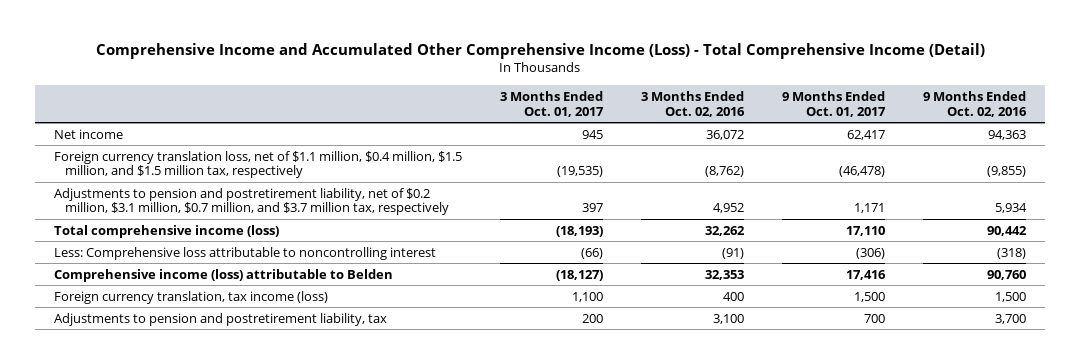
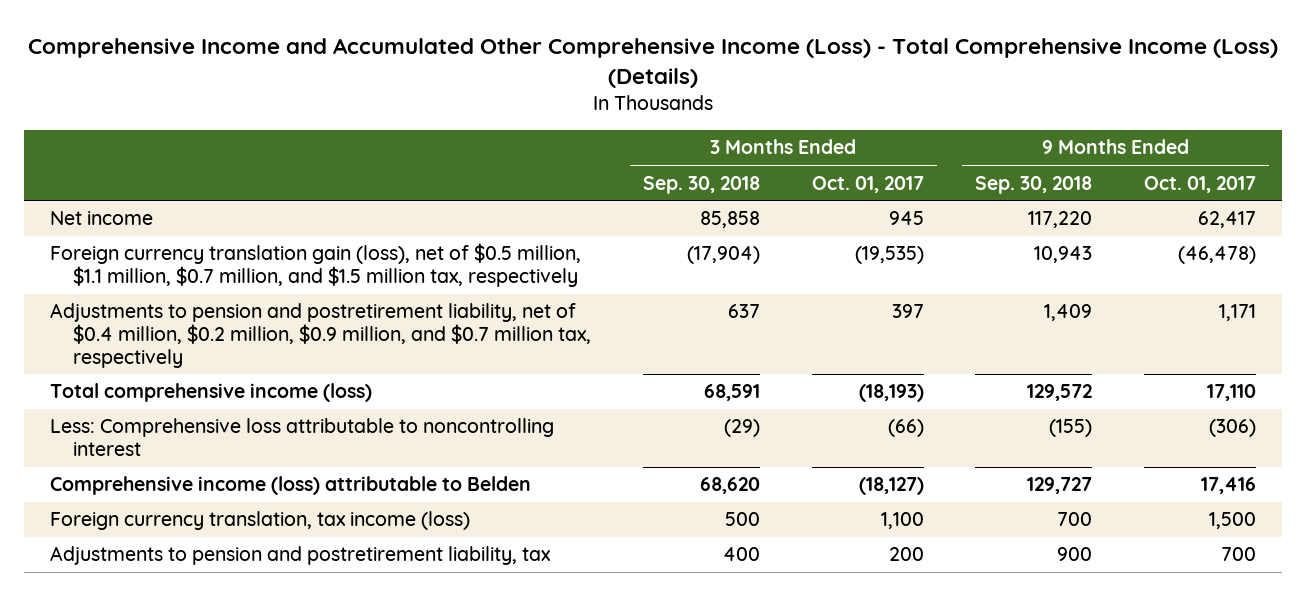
[96,43,986,60] Comprehensive Income and Accumulated Other Comprehensive Income (Loss) - Total Comprehensive Income (Detail) -> [27,37,1278,89] Comprehensive Income and Accumulated Other Comprehensive Income (Loss) - Total Comprehensive Income (Loss) (Details)
[641,90,746,117] 3 Months Ended Oct. 02, 2016 -> none
[923,90,1028,117] 9 Months Ended Oct. 02, 2016 -> none
none -> [642,175,760,194] Sep. 30, 2018
none -> [975,175,1093,194] Sep. 30, 2018
[54,150,463,179] Foreign currency translation loss, net of $1.1 million, $0.4 million, $1.5 million, and $1.5 million tax, respectively -> [49,243,581,288] Foreign currency translation gain (loss), net of $0.5 million, $1.1 million, $0.7 million, and $1.5 million tax, respectively
[54,187,450,216] Adjustments to pension and postretirement liability, net of $0.2 million, $3.1 million, $0.7 million, and $3.7 million tax, respectively -> [49,303,592,368] Adjustments to pension and postretirement liability, net of $0.4 million, $0.2 million, $0.9 million, and $0.7 million tax, respectively

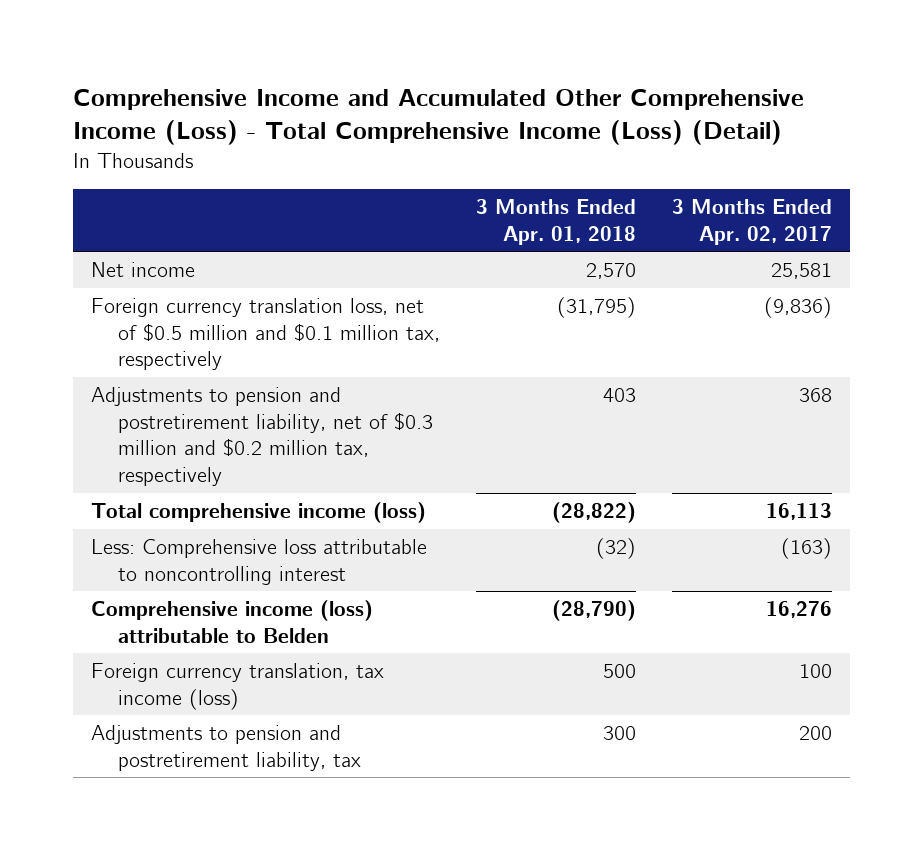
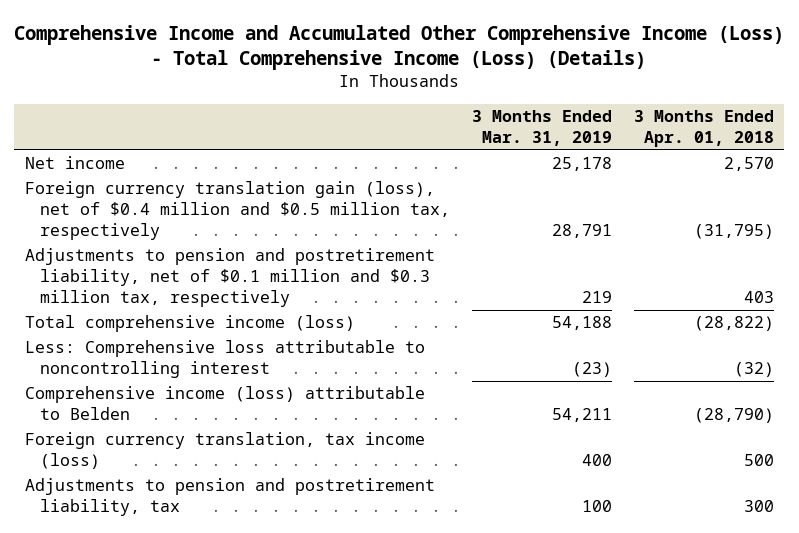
[73,89,805,146] Comprehensive Income and Accumulated Other Comprehensive Income (Loss) - Total Comprehensive Income (Loss) (Detail) -> [14,24,785,71] Comprehensive Income and Accumulated Other Comprehensive Income (Loss) - Total Comprehensive Income (Loss) (Details)
[671,198,832,245] 3 Months Ended Apr. 02, 2017 -> none
none -> [471,110,612,147] 3 Months Ended Mar. 31, 2019
[91,298,441,371] Foreign currency translation loss, net of $0.5 million and $0.1 million tax, respectively -> [25,181,451,241] Foreign currency translation gain (loss), net of $0.4 million and $0.5 million tax, respectively
[91,387,434,487] Adjustments to pension and postretirement liability, net of $0.3 million and $0.2 million tax, respectively -> [25,248,436,308] Adjustments to pension and postretirement liability, net of $0.1 million and $0.3 million tax, respectively

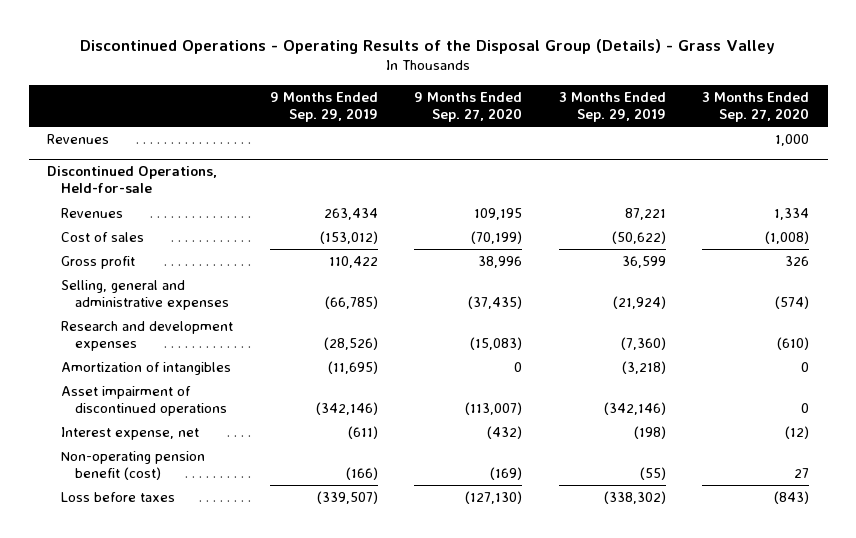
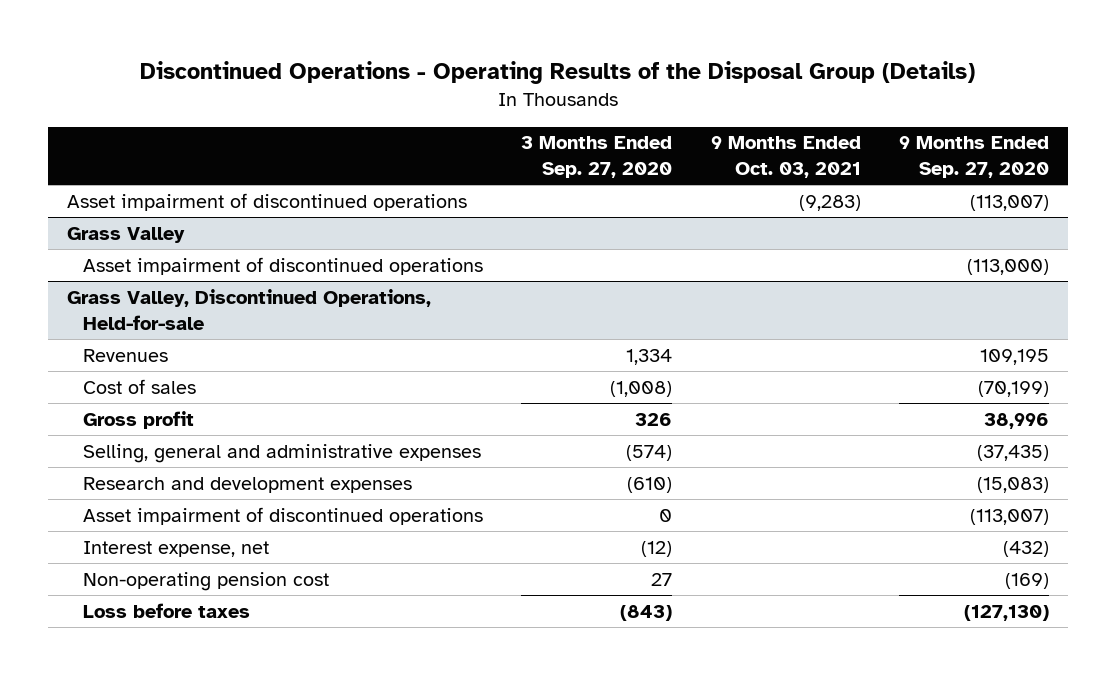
[80,39,776,55] Discontinued Operations - Operating Results of the Disposal Group (Details) - Grass Valley -> [139,61,975,85] Discontinued Operations - Operating Results of the Disposal Group (Details)
[269,91,378,122] 9 Months Ended Sep. 29, 2019 -> none
[558,91,666,122] 3 Months Ended Sep. 29, 2019 -> none
none -> [710,136,861,179] 9 Months Ended Oct. 03, 2021
[46,134,109,145] Revenues -> none
none -> [66,192,467,211] Asset impairment of discontinued operations
[46,166,217,194] Discontinued Operations, Held-for-sale -> [66,226,185,243] Grass Valley
none -> [83,256,484,275] Asset impairment of discontinued operations
none -> [66,288,431,330] Grass Valley, Discontinued Operations, Held-for-sale
[60,362,231,376] Amortization of intangibles -> none
[60,451,205,480] Non-operating pension benefit (cost) -> [83,571,330,591] Non-operating pension cost

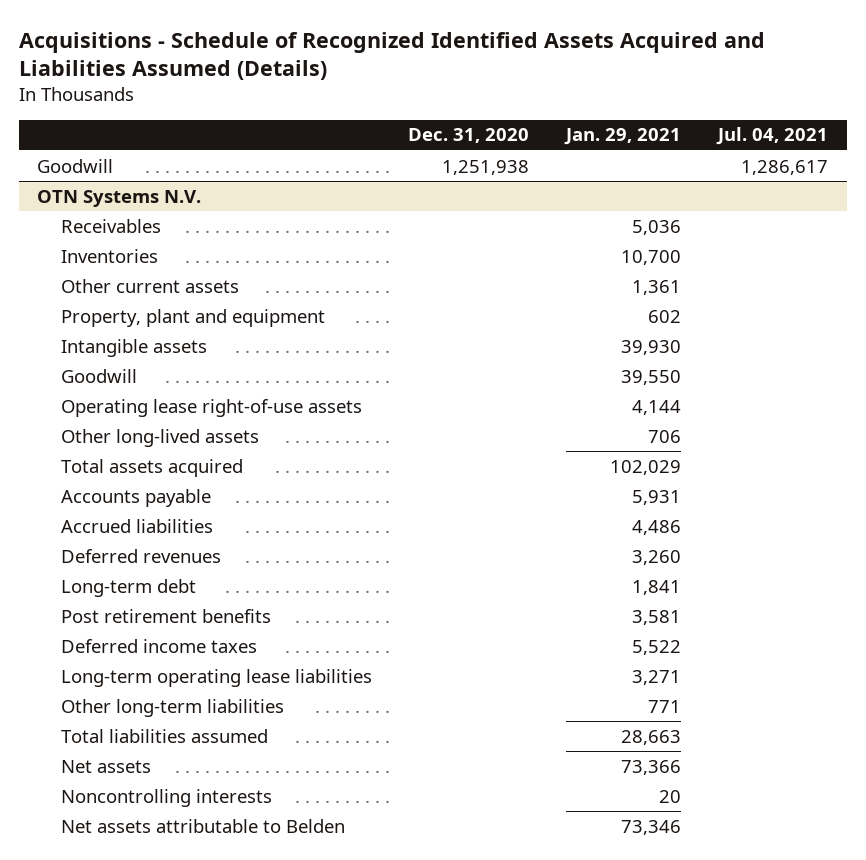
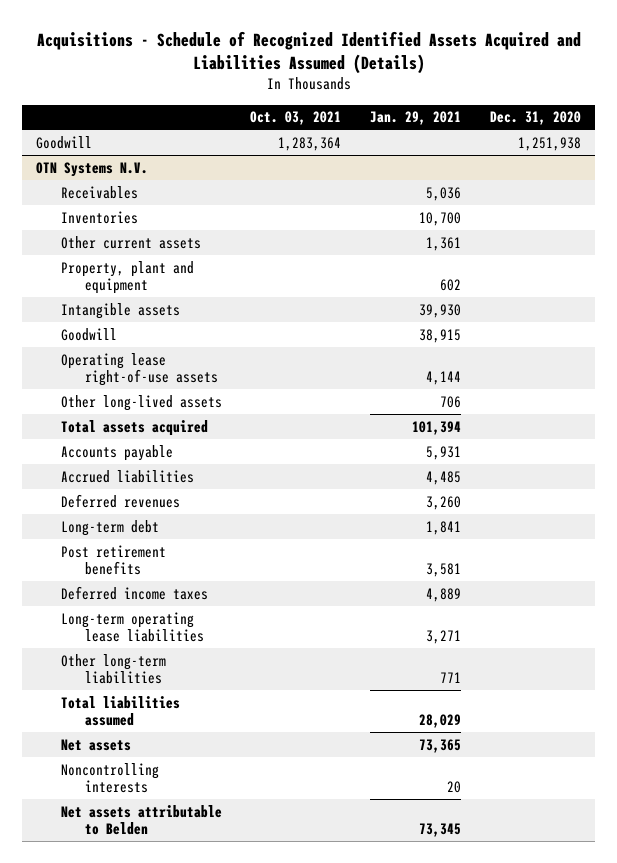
[716,127,829,146] Jul. 04, 2021 -> none
none -> [250,111,342,126] Oct. 03, 2021
[621,369,682,385] 39,550 -> [419,328,462,343] 38,915
[610,459,682,475] 102,029 -> [412,420,462,435] 101,394
[632,519,682,535] 4,486 -> [426,470,462,485] 4,485
[632,639,682,655] 5,522 -> [426,587,462,602] 4,889
[621,729,682,745] 28,663 -> [419,714,462,729] 28,029
[621,759,682,775] 73,366 -> [419,738,462,753] 73,365
[621,819,682,835] 73,346 -> [419,823,462,838] 73,345

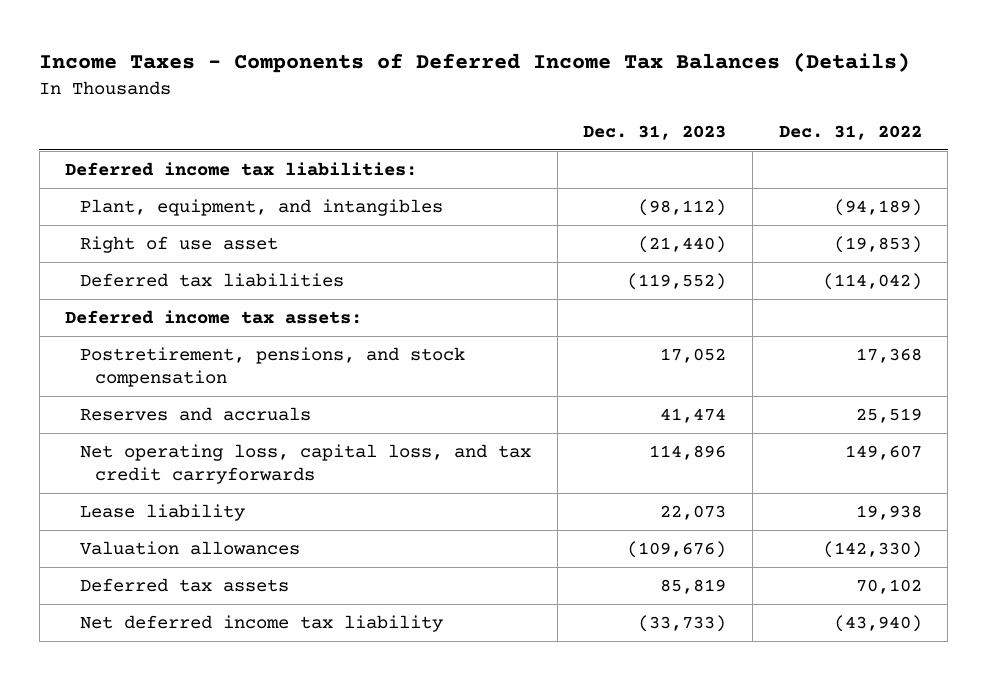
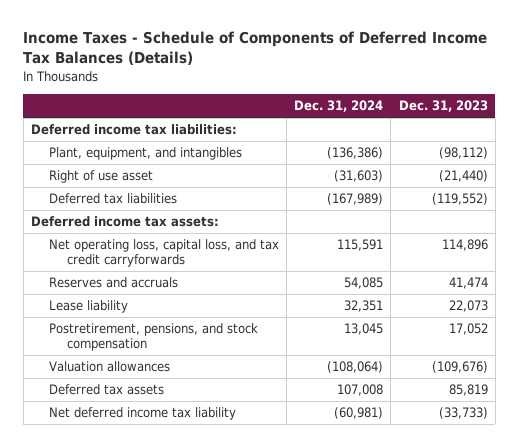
[39,52,911,74] Income Taxes - Components of Deferred Income Tax Balances (Details) -> [23,31,488,66] Income Taxes - Schedule of Components of Deferred Income Tax Balances (Details)
[778,124,922,140] Dec. 31, 2022 -> none
none -> [294,100,384,113] Dec. 31, 2024
[80,406,312,421] Reserves and accruals -> [48,277,178,289] Reserves and accruals
[80,346,466,387] Postretirement, pensions, and stock compensation -> [48,323,258,352] Postretirement, pensions, and stock compensation

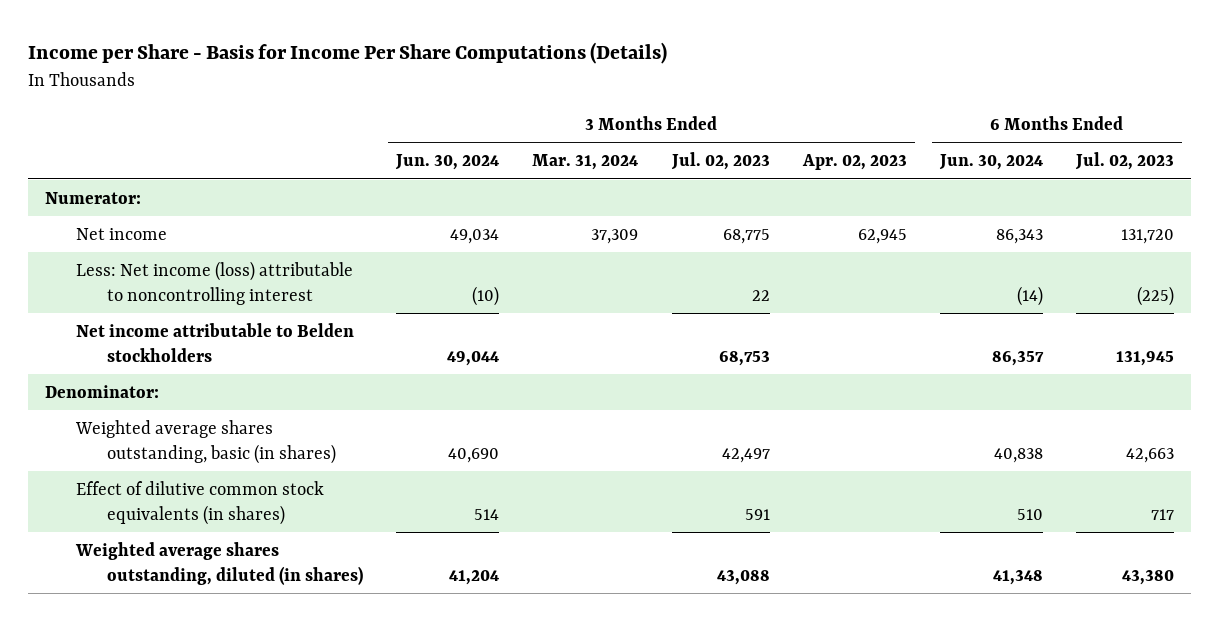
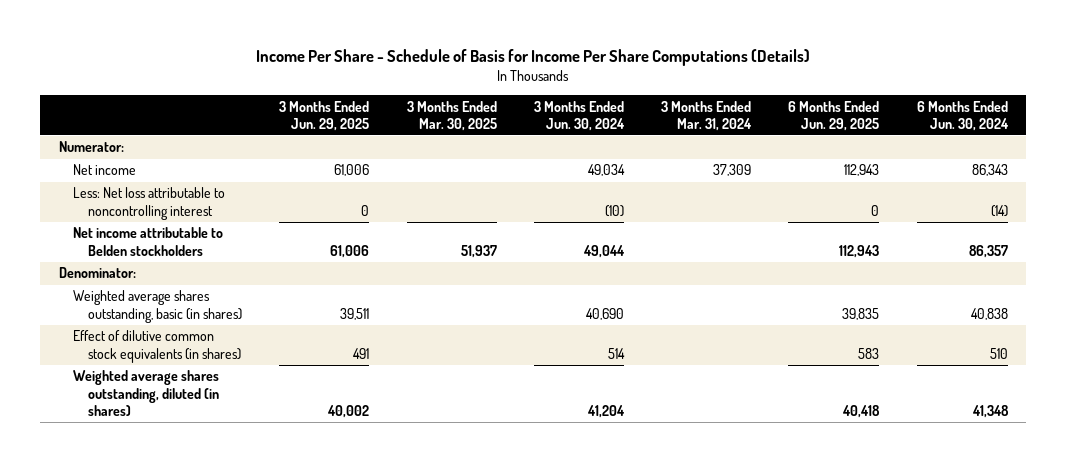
[28,42,668,65] Income per Share - Basis for Income Per Share Computations (Details) -> [256,48,811,66] Income Per Share - Schedule of Basis for Income Per Share Computations (Details)
[670,152,770,171] Jul. 02, 2023 -> none
[801,154,907,171] Apr. 02, 2023 -> none
[1075,152,1175,171] Jul. 02, 2023 -> none
none -> [279,100,370,131] 3 Months Ended Jun. 29, 2025
none -> [406,100,497,131] 3 Months Ended Mar. 30, 2025
none -> [788,100,880,131] 6 Months Ended Jun. 29, 2025
[75,260,353,305] Less: Net income (loss) attributable to noncontrolling interest -> [73,187,226,220] Less: Net loss attributable to noncontrolling interest

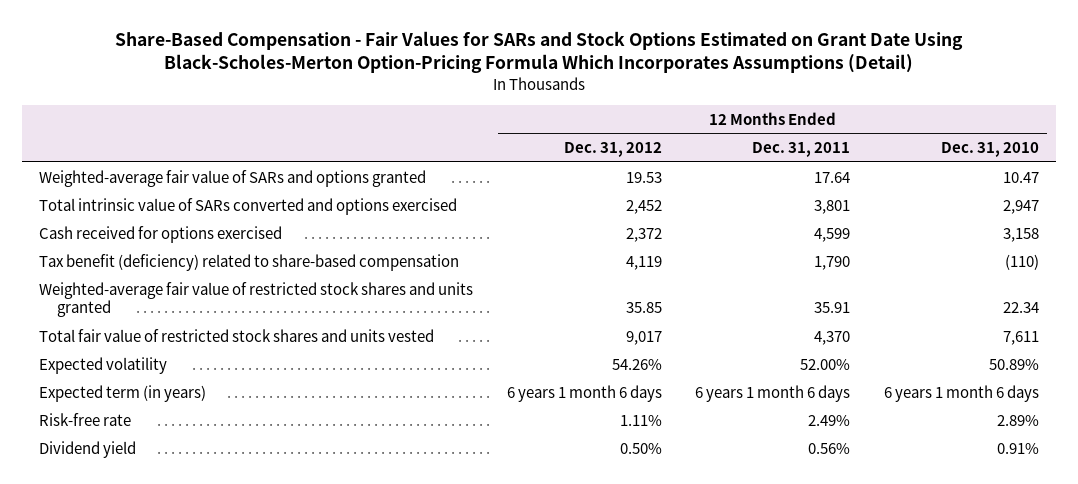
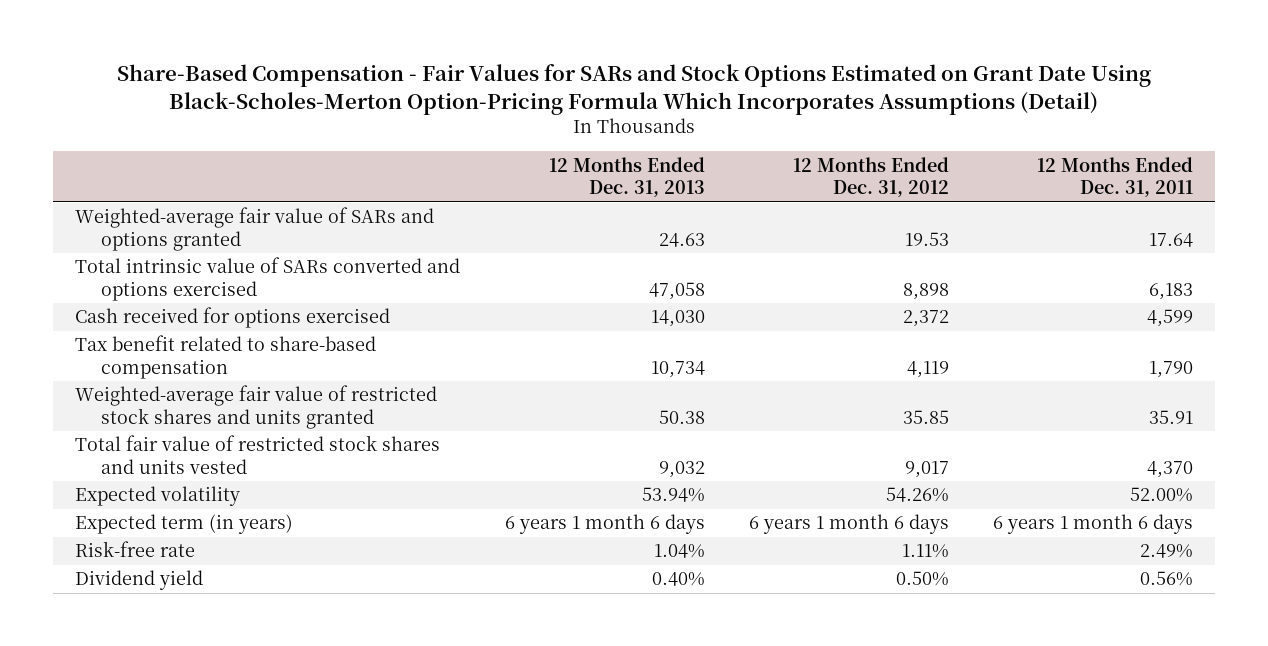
[940,142,1039,158] Dec. 31, 2010 -> none
none -> [548,156,705,198] 12 Months Ended Dec. 31, 2013
[625,199,662,214] 2,452 -> [902,283,949,301] 8,898
[814,199,851,214] 3,801 -> [1149,283,1194,301] 6,183
[38,253,459,271] Tax benefit (deficiency) related to share-based compensation -> [75,335,377,380] Tax benefit related to share-based compensation

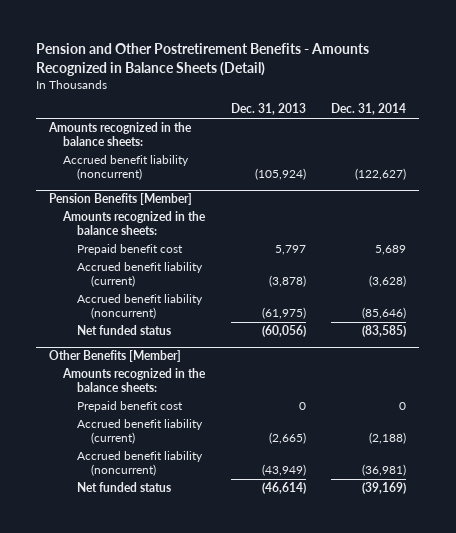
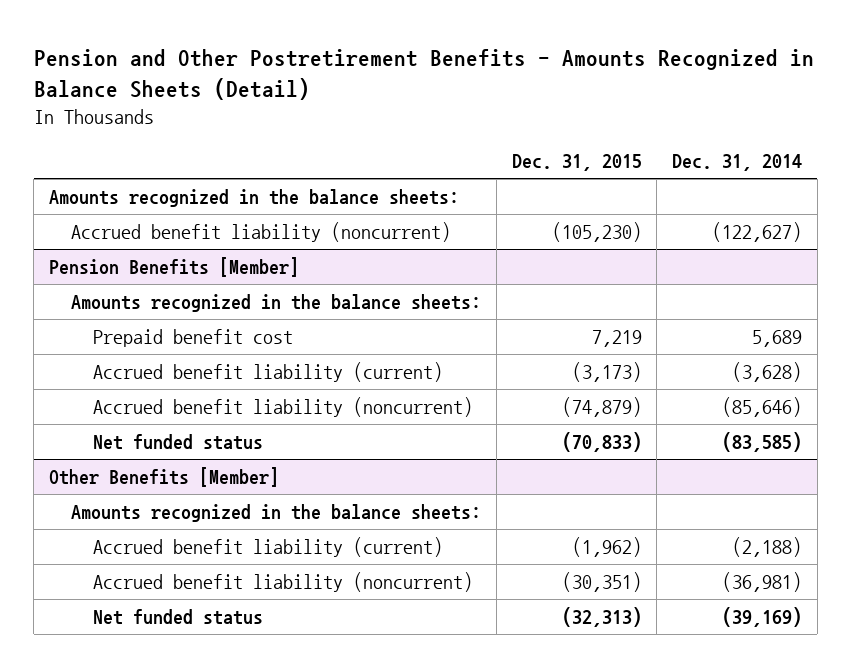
[230,103,306,116] Dec. 31, 2013 -> none
none -> [511,153,642,171] Dec. 31, 2015
[77,401,184,413] Prepaid benefit cost -> none

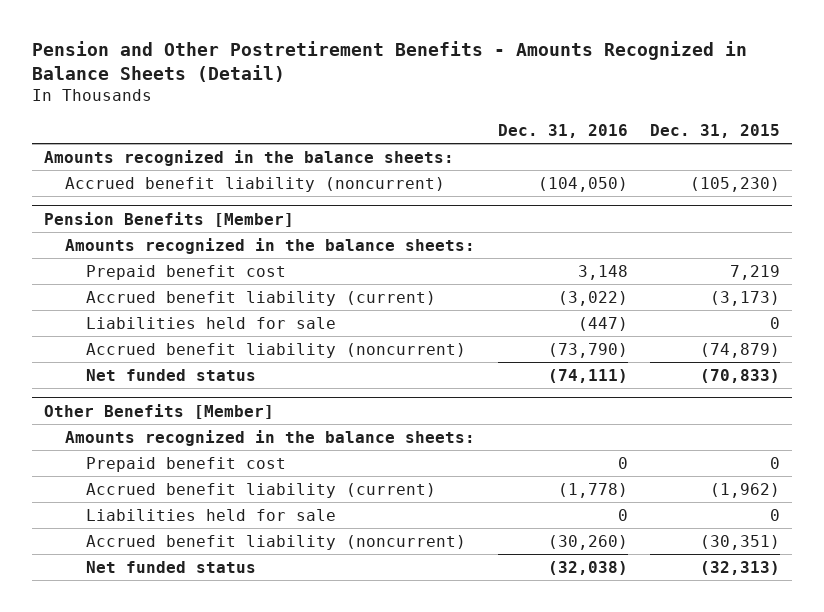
[672,153,803,171] Dec. 31, 2014 -> none
none -> [497,123,628,138] Dec. 31, 2016
none -> [86,316,337,329] Liabilities held for sale
none -> [86,456,287,472] Prepaid benefit cost
none -> [86,508,337,521] Liabilities held for sale

